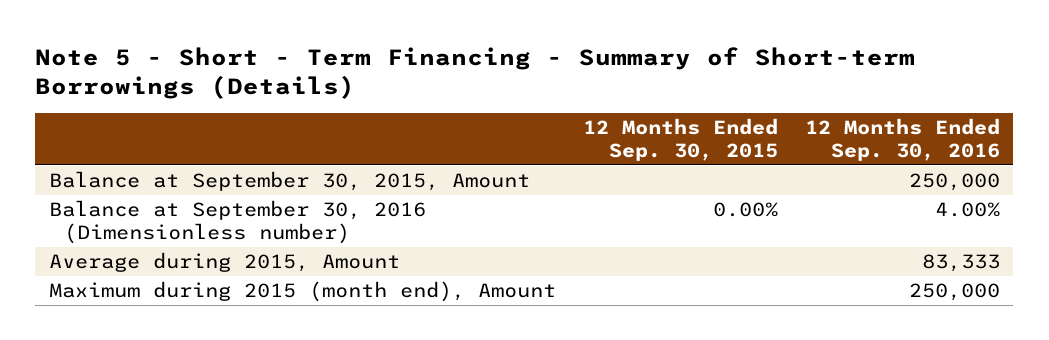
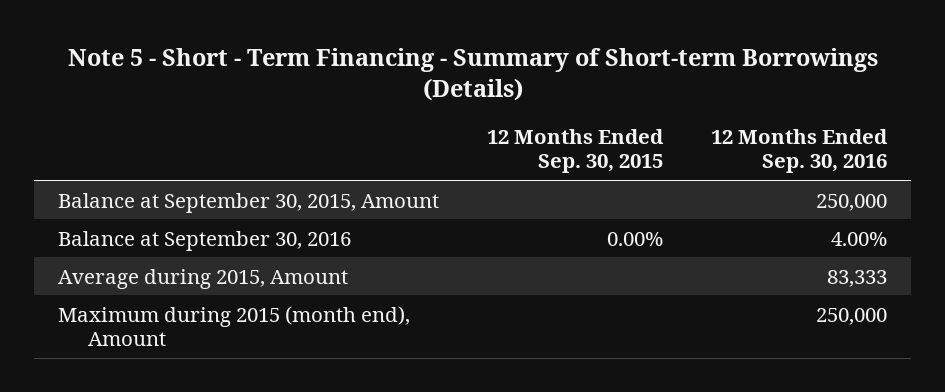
[48,199,426,245] Balance at September 30, 2016 (Dimensionless number) -> [58,230,352,251] Balance at September 30, 2016

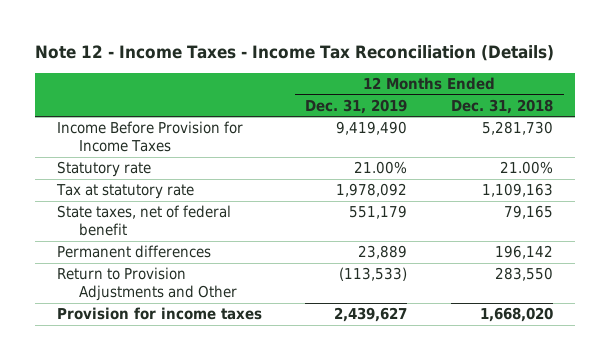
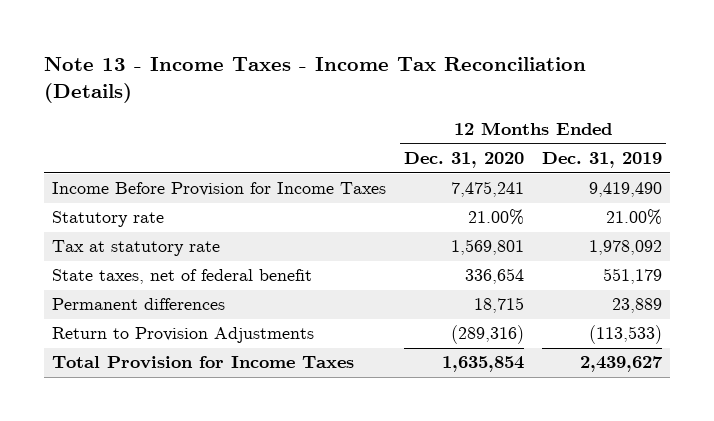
[35,45,555,62] Note 12 - Income Taxes - Income Tax Reconciliation (Details) -> [43,56,586,103] Note 13 - Income Taxes - Income Tax Reconciliation (Details)
[450,98,553,114] Dec. 31, 2018 -> none
none -> [404,152,525,169] Dec. 31, 2020
[56,267,237,302] Return to Provision Adjustments and Other -> [52,327,315,344] Return to Provision Adjustments
[56,307,262,321] Provision for income taxes -> [52,356,355,370] Total Provision for Income Taxes

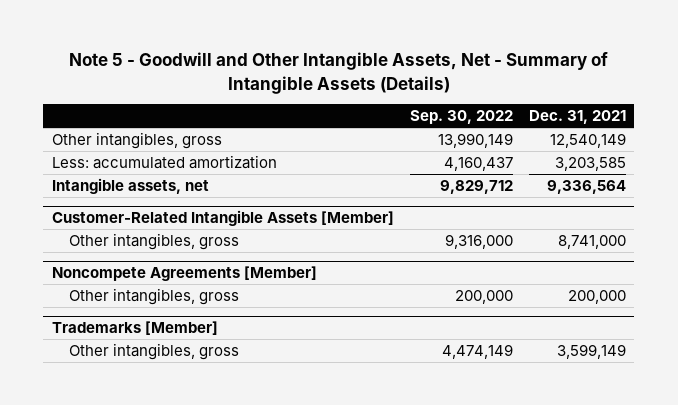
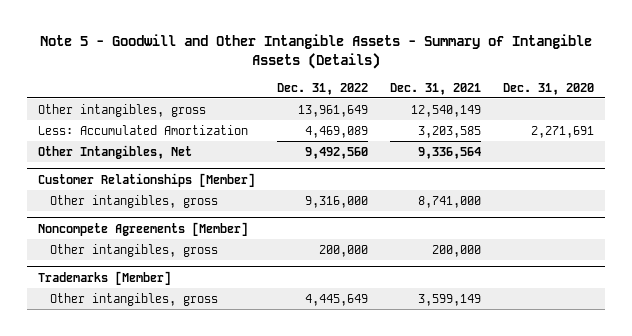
[68,52,608,94] Note 5 - Goodwill and Other Intangible Assets, Net - Summary of Intangible Assets (Details) -> [40,34,593,69] Note 5 - Goodwill and Other Intangible Assets - Summary of Intangible Assets (Details)
[409,110,513,125] Sep. 30, 2022 -> none
none -> [277,82,369,95] Dec. 31, 2022
none -> [502,82,594,95] Dec. 31, 2020
[51,210,394,227] Customer-Related Intangible Assets [Member] -> none
[51,154,277,169] Less: accumulated amortization -> [38,124,249,135] Less: Accumulated Amortization
[51,177,209,194] Intangible assets, net -> [38,144,193,159] Other Intangibles, Net
none -> [38,172,256,187] Customer Relationships [Member]

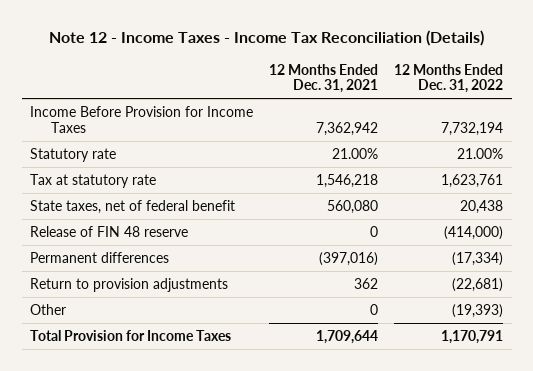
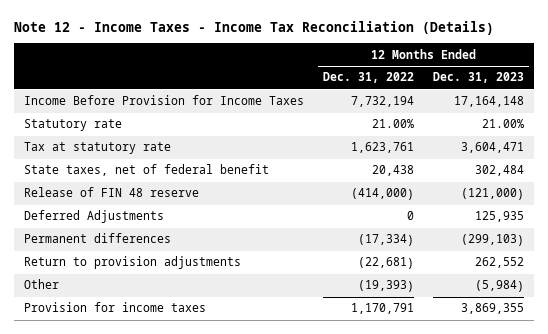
[269,63,379,94] 12 Months Ended Dec. 31, 2021 -> none
none -> [433,72,525,84] Dec. 31, 2023
none -> [24,210,165,224] Deferred Adjustments
[30,329,232,341] Total Provision for Income Taxes -> [24,302,207,313] Provision for income taxes

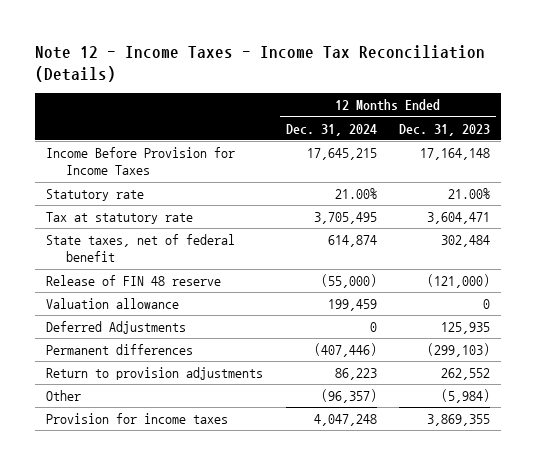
[323,72,415,84] Dec. 31, 2022 -> none
none -> [285,123,377,136] Dec. 31, 2024
none -> [46,298,180,310] Valuation allowance

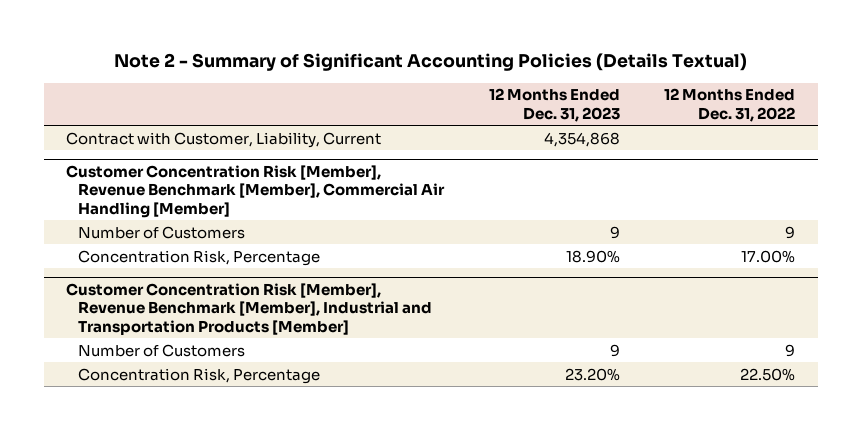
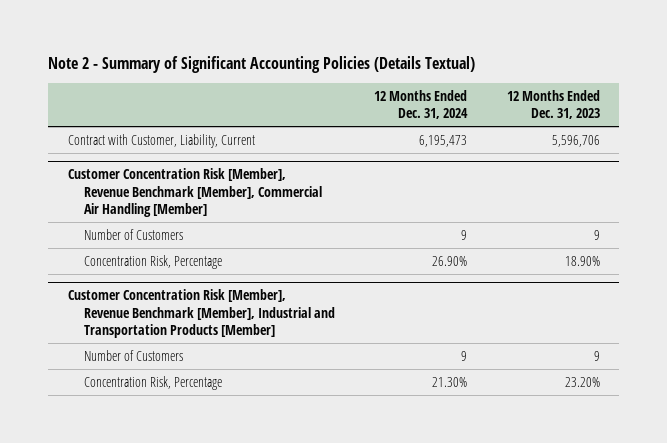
[664,88,796,122] 12 Months Ended Dec. 31, 2022 -> none
none -> [374,89,469,120] 12 Months Ended Dec. 31, 2024
[543,131,620,147] 4,354,868 -> [551,134,600,147] 5,596,706

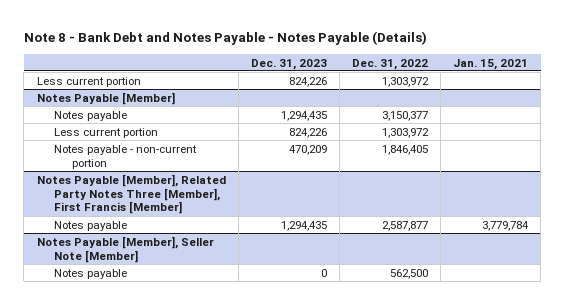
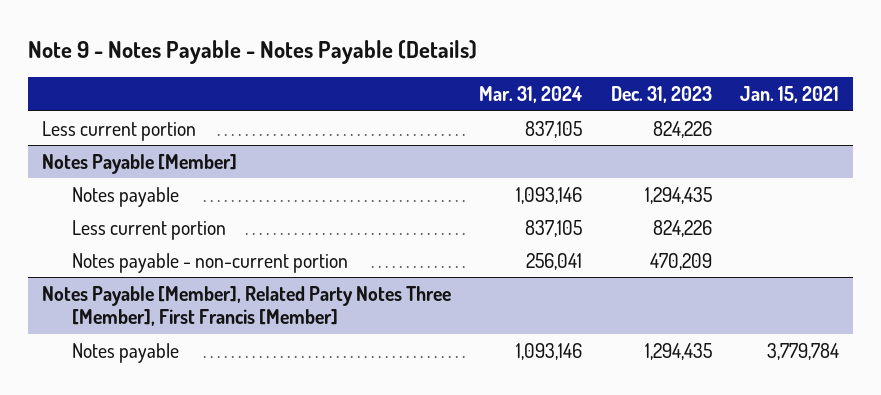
[23,31,427,46] Note 8 - Bank Debt and Notes Payable - Notes Payable (Details) -> [27,39,477,64] Note 9 - Notes Payable - Notes Payable (Details)
[352,58,429,70] Dec. 31, 2022 -> none
none -> [479,86,583,104] Mar. 31, 2024
[36,235,214,263] Notes Payable [Member], Seller Note [Member] -> none
[54,268,128,279] Notes payable -> none

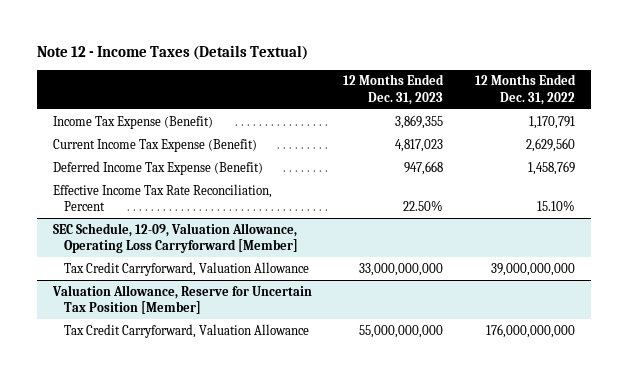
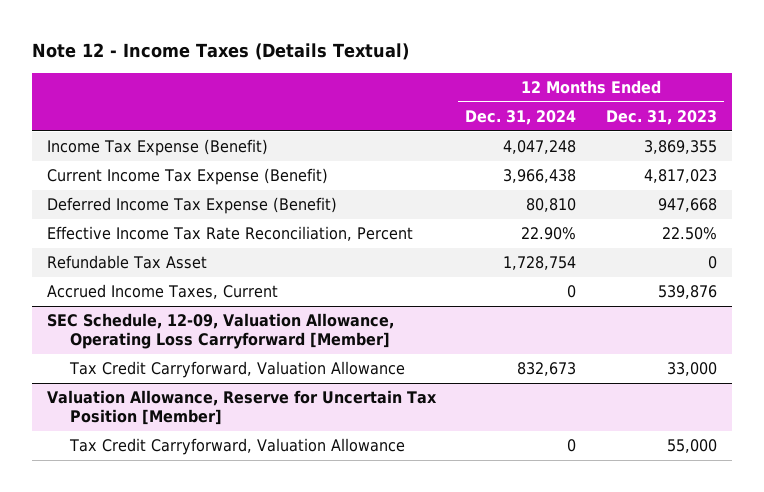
[475,74,577,105] 12 Months Ended Dec. 31, 2022 -> none
none -> [465,109,577,125] Dec. 31, 2024
none -> [46,255,207,270] Refundable Tax Asset
none -> [46,284,278,300] Accrued Income Taxes, Current
[359,262,444,276] 33,000,000,000 -> [666,362,717,377] 33,000
[359,324,444,338] 55,000,000,000 -> [666,439,717,454] 55,000

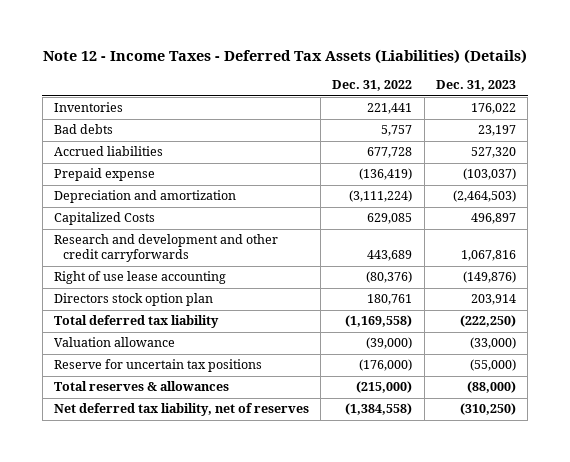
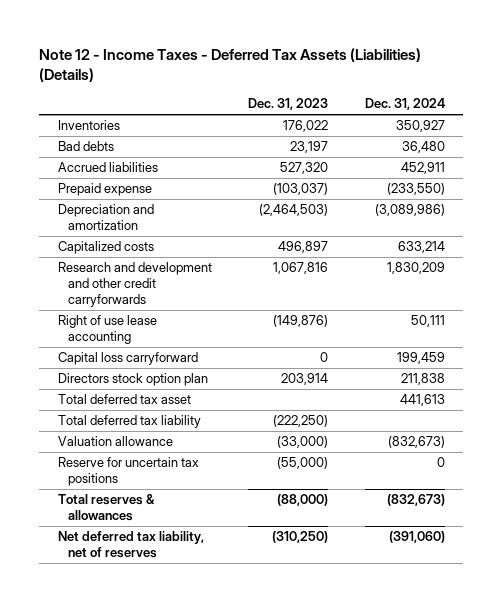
[332,80,413,92] Dec. 31, 2022 -> none
none -> [364,98,445,111] Dec. 31, 2024
[53,212,155,226] Capitalized Costs -> [57,241,154,255] Capitalized costs
none -> [57,352,198,366] Capital loss carryforward
none -> [57,394,191,405] Total deferred tax asset

